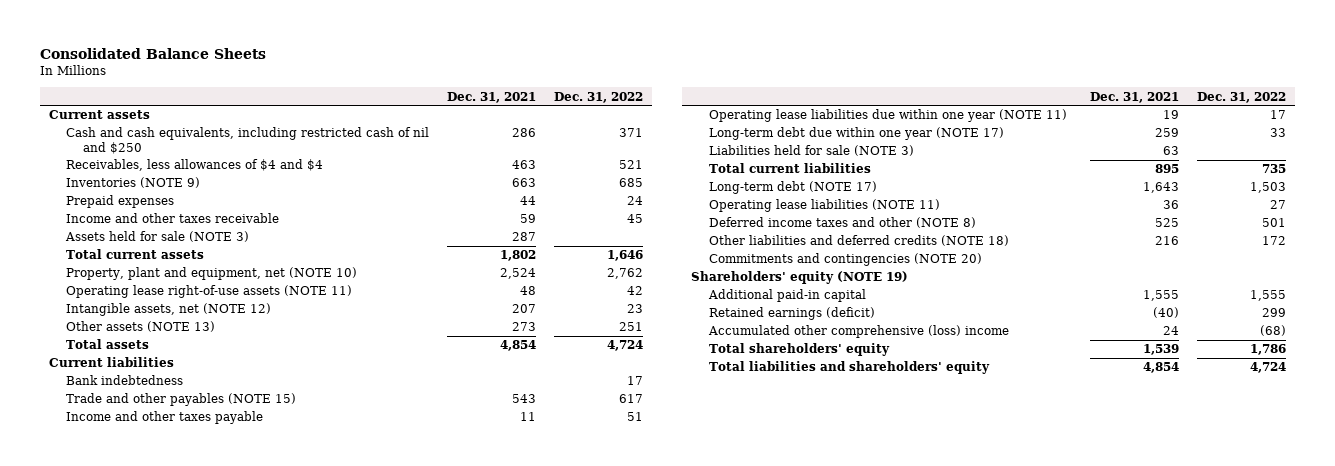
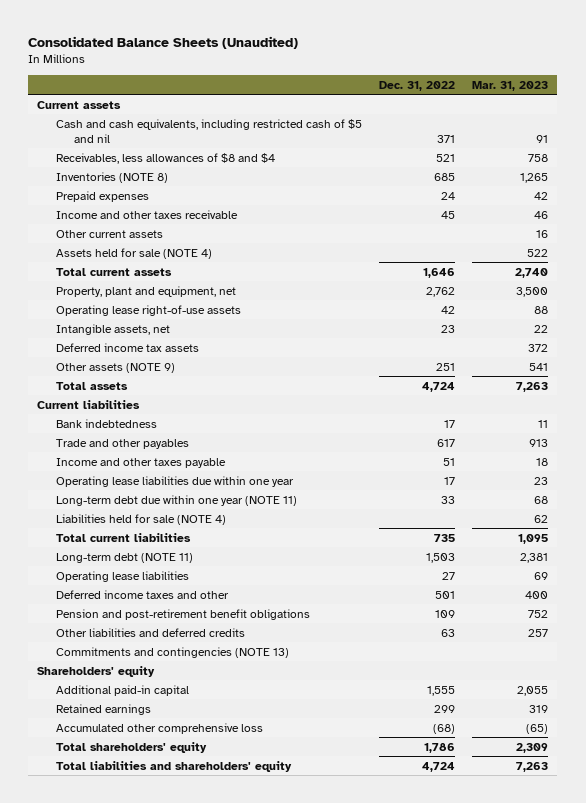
[40,47,267,59] Consolidated Balance Sheets -> [28,36,299,50] Consolidated Balance Sheets (Unaudited)
[447,91,537,103] Dec. 31, 2021 -> none
none -> [472,80,549,91] Mar. 31, 2023
[66,127,430,154] Cash and cash equivalents, including restricted cash of nil and $250 -> [55,118,362,144] Cash and cash equivalents, including restricted cash of $5 and nil
[66,159,324,172] Receivables, less allowances of $4 and $4 -> [55,152,275,164] Receivables, less allowances of $8 and $4
[66,177,201,189] Inventories (NOTE 9) -> [55,171,168,183] Inventories (NOTE 8)
none -> [55,229,163,238] Other current assets
[65,231,250,243] Assets held for sale (NOTE 3) -> [55,247,212,259] Assets held for sale (NOTE 4)
[66,267,358,281] Property, plant and equipment, net (NOTE 10) -> [55,285,236,297] Property, plant and equipment, net
[66,285,353,299] Operating lease right-of-use assets (NOTE 11) -> [55,304,241,316] Operating lease right-of-use assets
[66,303,272,317] Intangible assets, net (NOTE 12) -> [55,323,170,335] Intangible assets, net
none -> [55,342,199,352] Deferred income tax assets
[66,321,216,333] Other assets (NOTE 13) -> [55,362,175,373] Other assets (NOTE 9)
[66,393,297,407] Trade and other payables (NOTE 15) -> [55,438,189,449] Trade and other payables
[708,109,1067,123] Operating lease liabilities due within one year (NOTE 11) -> [55,475,294,487] Operating lease liabilities due within one year
[708,127,1004,141] Long-term debt due within one year (NOTE 17) -> [55,494,297,506] Long-term debt due within one year (NOTE 11)
[708,145,914,157] Liabilities held for sale (NOTE 3) -> [55,513,226,525] Liabilities held for sale (NOTE 4)
[708,181,877,195] Long-term debt (NOTE 17) -> [55,552,193,563] Long-term debt (NOTE 11)
[708,199,940,213] Operating lease liabilities (NOTE 11) -> [55,570,189,582] Operating lease liabilities
[708,217,976,229] Deferred income taxes and other (NOTE 8) -> [55,589,229,599] Deferred income taxes and other
none -> [55,608,310,620] Pension and post-retirement benefit obligations
[708,235,1009,247] Other liabilities and deferred credits (NOTE 18) -> [55,627,245,637] Other liabilities and deferred credits
[1261,236,1286,246] 172 -> [440,628,455,637] 63
[708,253,982,267] Commitments and contingencies (NOTE 20) -> [55,646,289,658] Commitments and contingencies (NOTE 13)
[691,271,909,285] Shareholders' equity (NOTE 19) -> [37,665,156,677] Shareholders' equity
[708,307,875,321] Retained earnings (deficit) -> [55,703,151,715] Retained earnings
[707,325,1009,339] Accumulated other comprehensive (loss) income -> [55,722,263,734] Accumulated other comprehensive loss

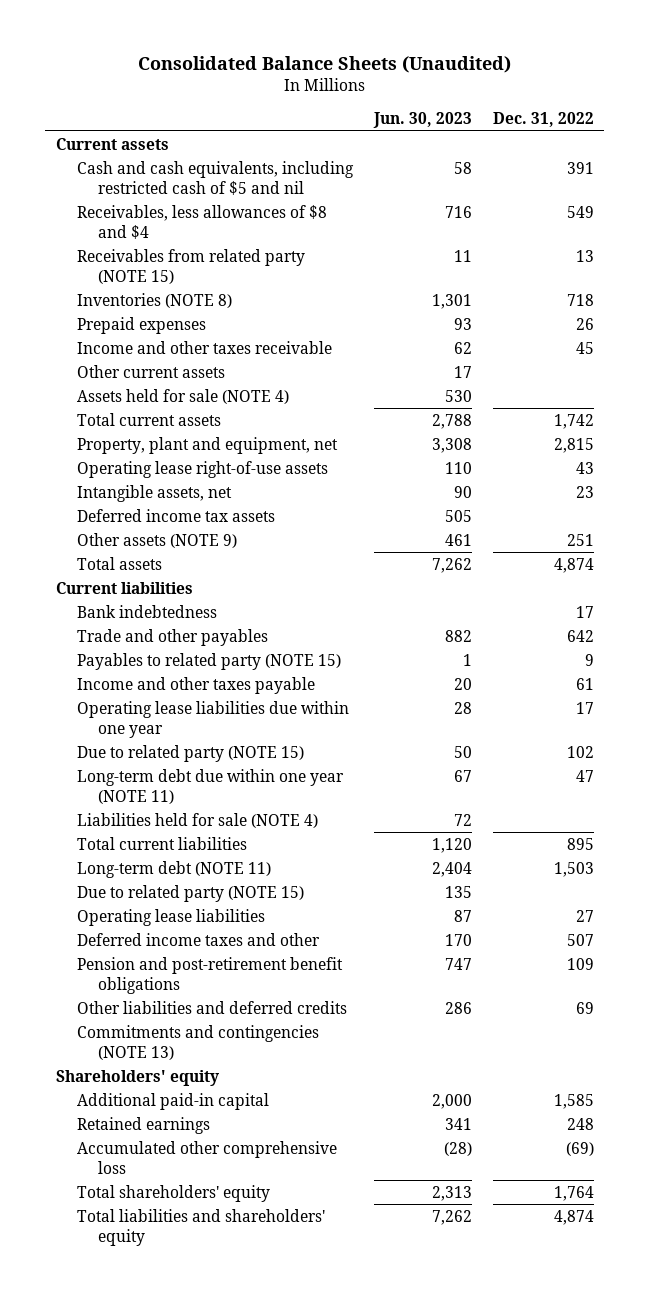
[472,80,549,91] Mar. 31, 2023 -> none
none -> [372,112,472,129] Jun. 30, 2023
[436,135,455,144] 371 -> [566,161,594,174] 391
[435,153,455,162] 521 -> [566,205,594,218] 549
none -> [76,248,305,284] Receivables from related party (NOTE 15)
[433,172,455,181] 685 -> [566,293,594,306] 718
[440,191,455,200] 24 -> [575,317,594,330] 26
[422,267,455,278] 1,646 -> [553,413,594,429] 1,742
[425,286,455,297] 2,762 -> [553,437,594,453] 2,815
[440,305,455,314] 42 -> [575,461,594,474] 43
[421,381,455,392] 4,724 -> [553,557,594,573] 4,874
[436,438,455,447] 617 -> [566,629,594,642] 642
none -> [76,652,341,670] Payables to related party (NOTE 15)
[442,457,455,466] 51 -> [575,677,594,690] 61
none -> [76,744,304,762] Due to related party (NOTE 15)
[440,495,455,504] 33 -> [575,769,594,782] 47
[433,533,455,542] 735 -> [566,837,594,850] 895
none -> [76,884,304,902] Due to related party (NOTE 15)
[434,590,455,599] 501 -> [566,933,594,946] 507
[440,628,455,637] 63 -> [575,1001,594,1014] 69
[426,685,455,696] 1,555 -> [553,1093,594,1109] 1,585
[433,704,455,713] 299 -> [566,1117,594,1130] 248
[432,723,455,734] (68) -> [565,1141,594,1156] (69)
[423,742,455,753] 1,786 -> [553,1185,594,1201] 1,764
[421,761,455,772] 4,724 -> [553,1209,594,1225] 4,874

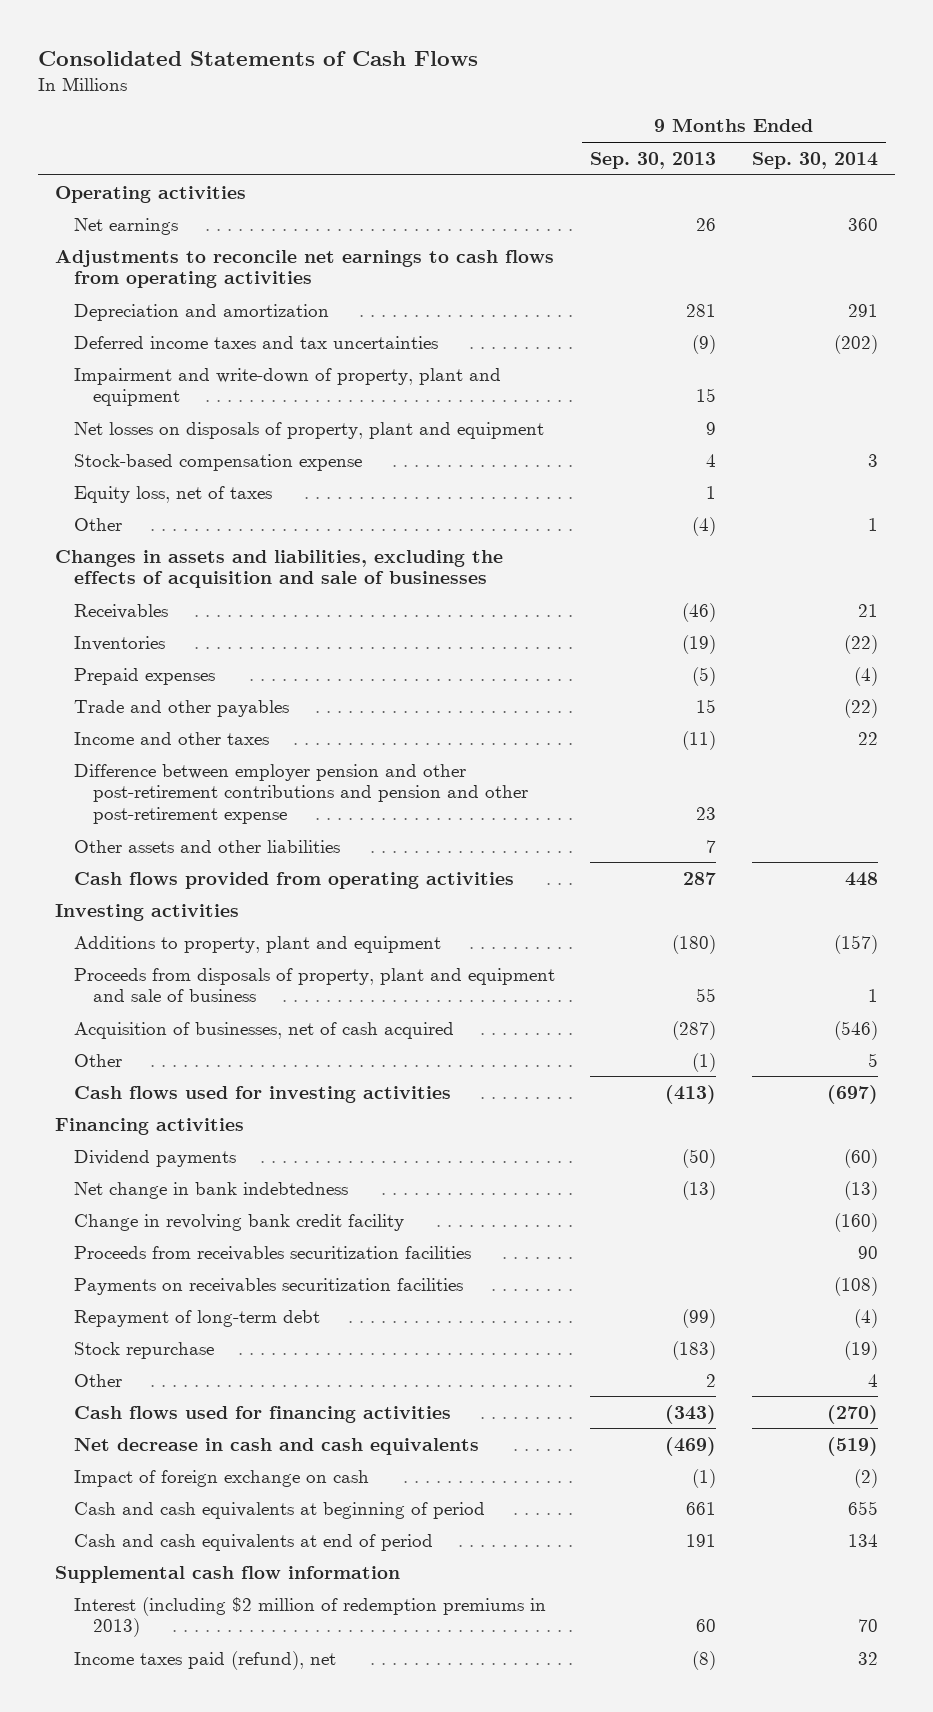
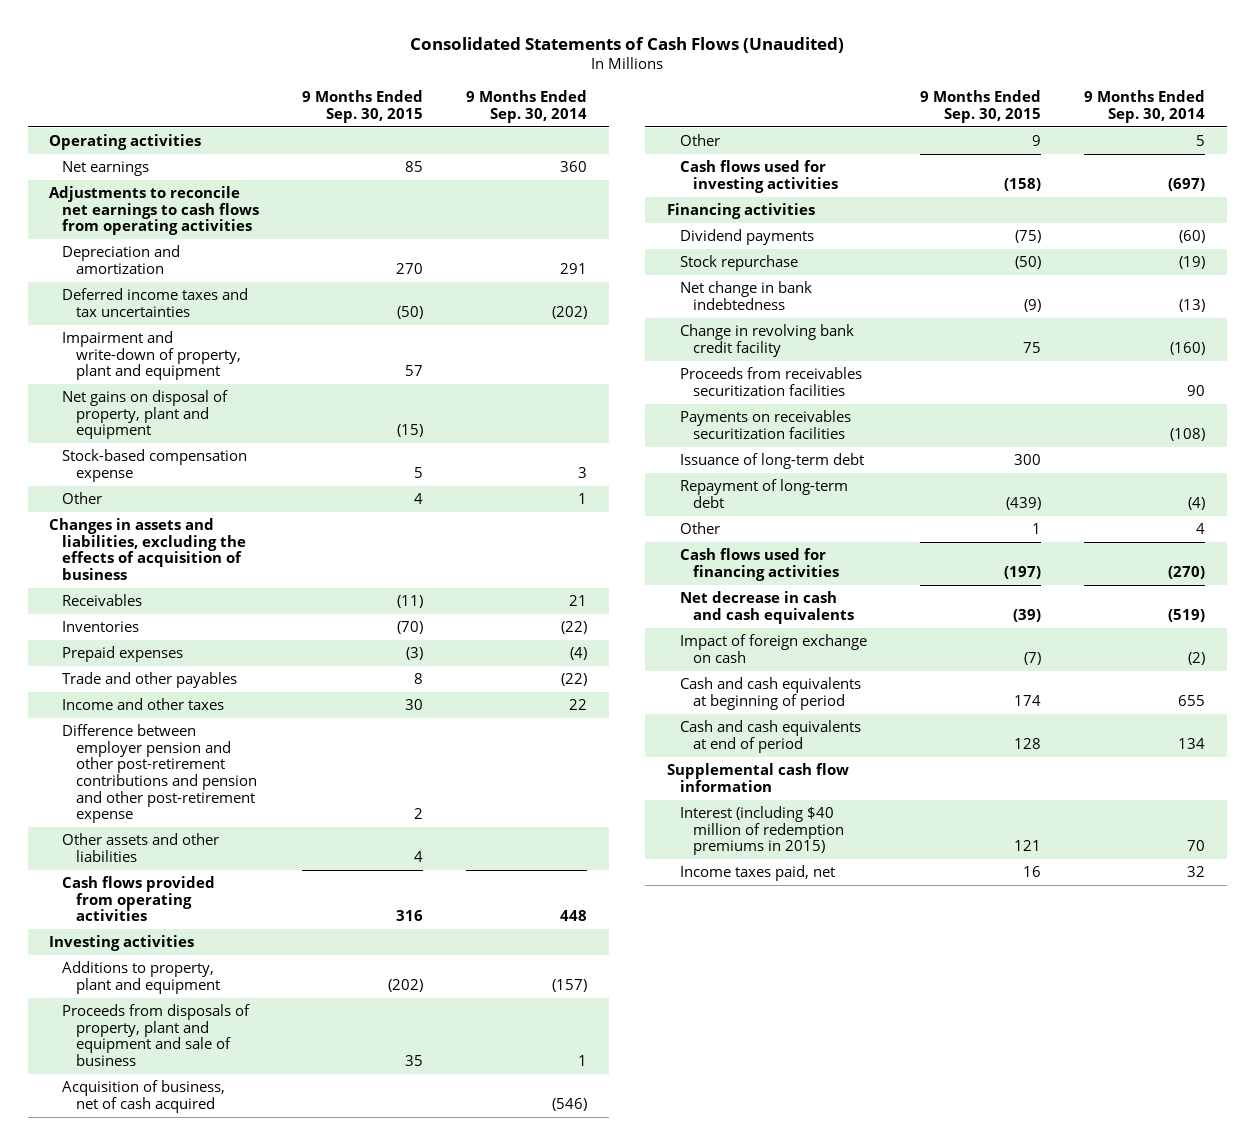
[37,51,478,67] Consolidated Statements of Cash Flows -> [410,36,845,53] Consolidated Statements of Cash Flows (Unaudited)
[590,151,717,169] Sep. 30, 2013 -> none
none -> [302,90,424,123] 9 Months Ended Sep. 30, 2015
[74,421,545,439] Net losses on disposals of property, plant and equipment -> [62,390,229,440] Net gains on disposal of property, plant and equipment
[74,485,273,503] Equity loss, net of taxes -> none
[55,549,504,589] Changes in assets and liabilities, excluding the effects of acquisition and sale of businesses -> [49,518,247,581] Changes in assets and liabilities, excluding the effects of acquisition of business
[74,1021,455,1039] Acquisition of businesses, net of cash acquired -> [62,1080,226,1113] Acquisition of business, net of cash acquired
[74,1341,215,1359] Stock repurchase -> [679,255,798,272] Stock repurchase
none -> [679,453,864,470] Issuance of long-term debt
[74,1596,547,1638] Interest (including $2 million of redemption premiums in 2013) -> [679,806,845,856] Interest (including $40 million of redemption premiums in 2015)
[74,1650,337,1670] Income taxes paid (refund), net -> [679,865,835,882] Income taxes paid, net

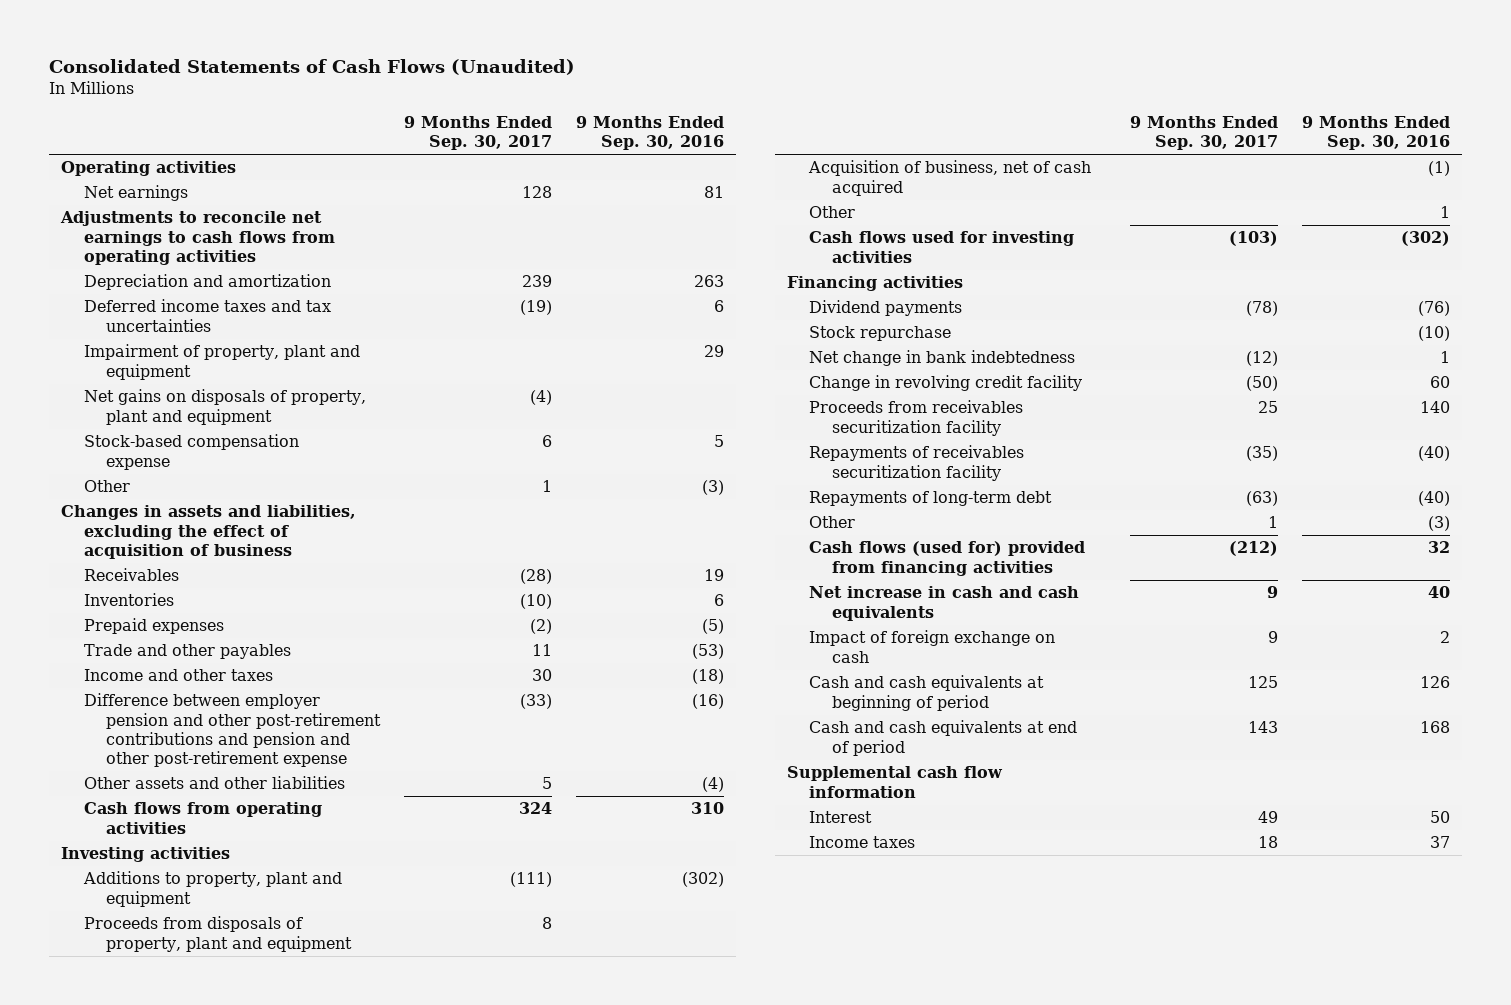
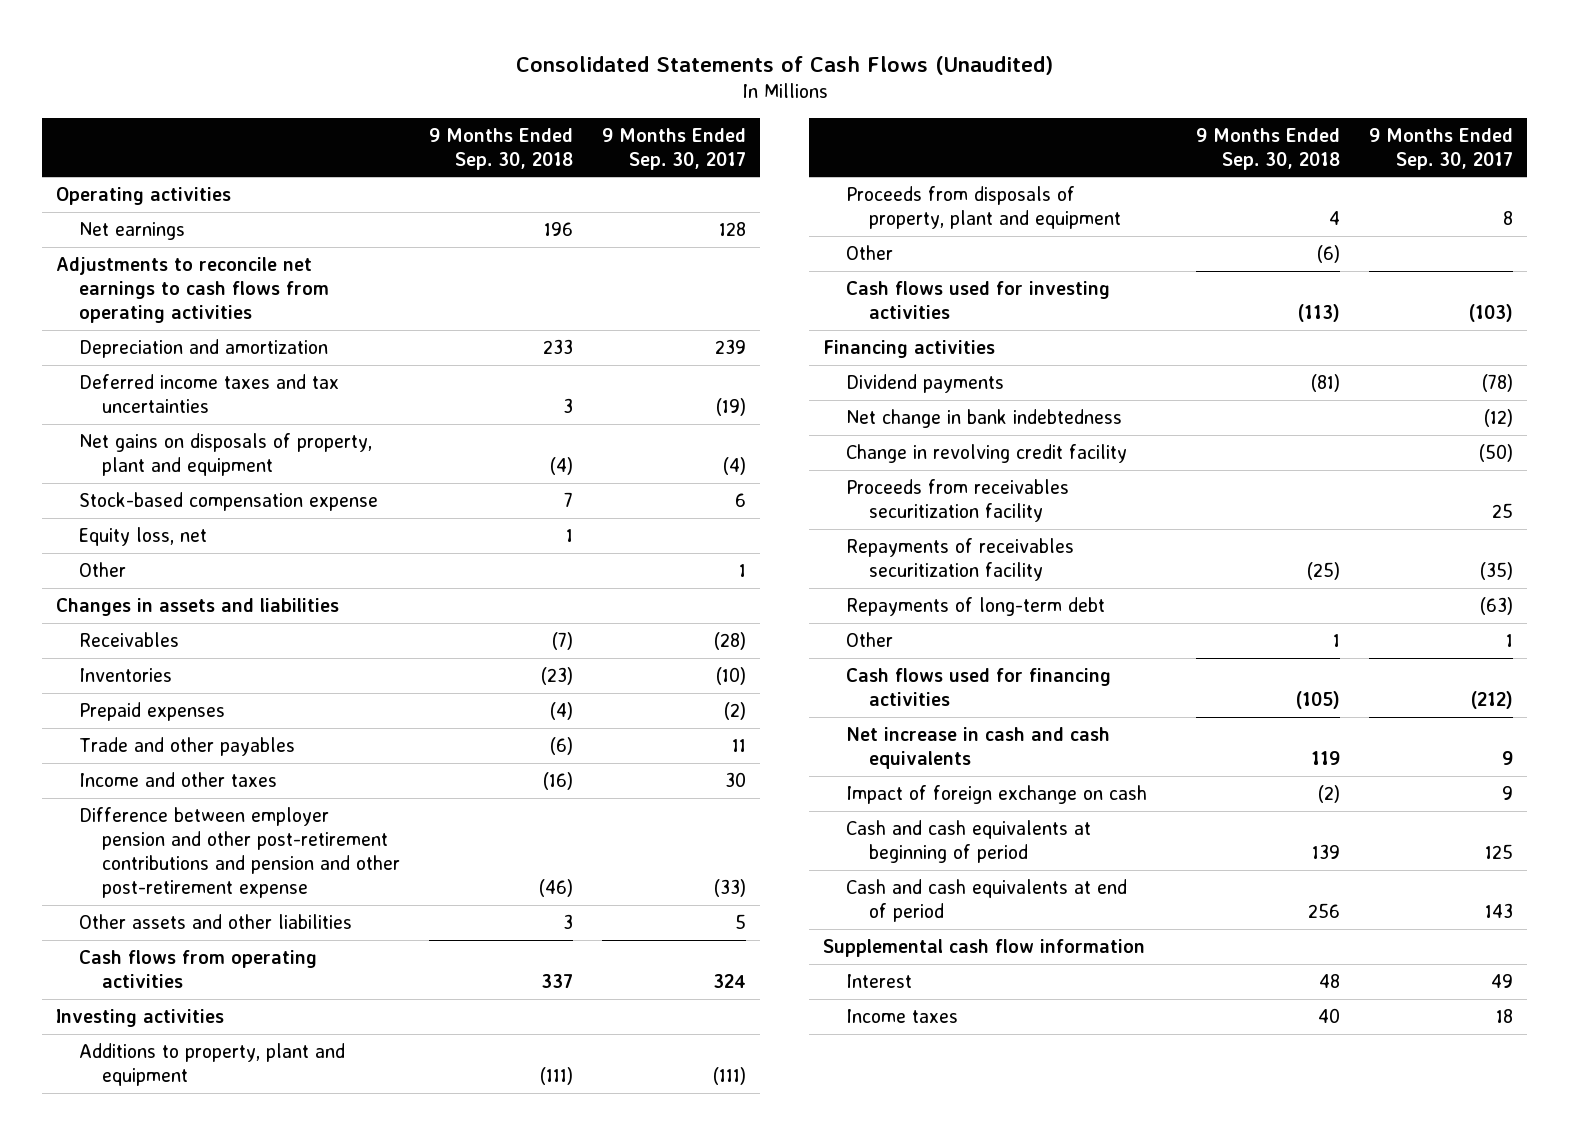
[576,115,725,150] 9 Months Ended Sep. 30, 2016 -> none
none -> [428,127,573,170] 9 Months Ended Sep. 30, 2018
[83,344,360,380] Impairment of property, plant and equipment -> none
none -> [79,526,208,546] Equity loss, net
[61,505,357,560] Changes in assets and liabilities, excluding the effect of acquisition of business -> [56,597,340,616] Changes in assets and liabilities
[808,160,1092,196] Acquisition of business, net of cash acquired -> none
[809,326,952,342] Stock repurchase -> none
[809,541,1086,576] Cash flows (used for) provided from financing activities -> [846,667,1112,706] Cash flows used for financing activities

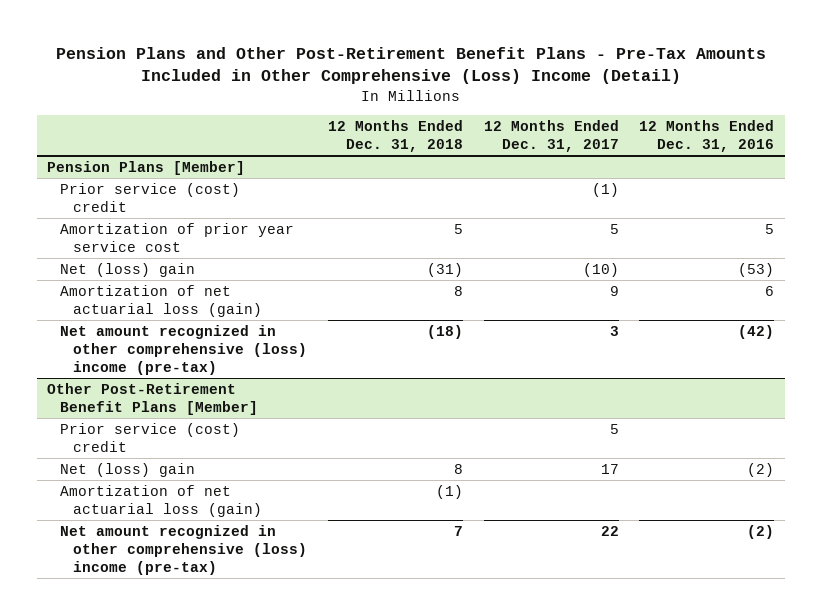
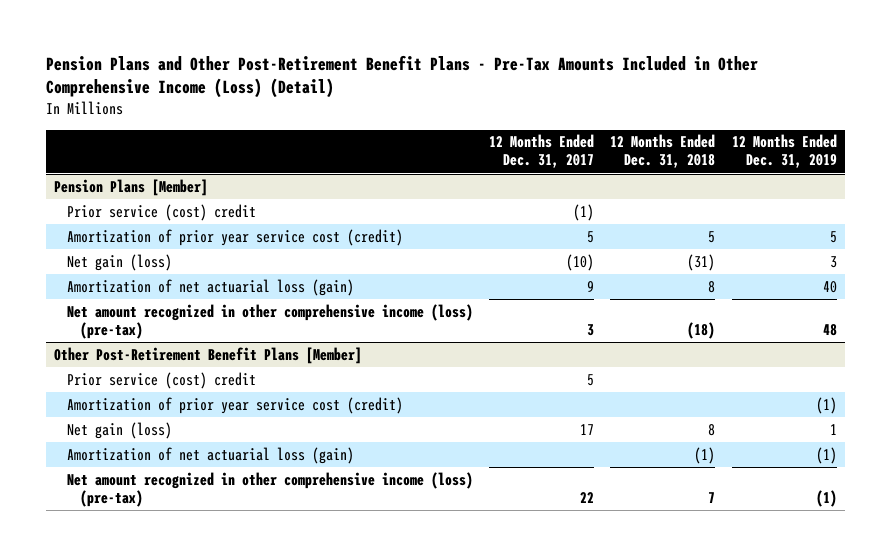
[55,47,766,85] Pension Plans and Other Post-Retirement Benefit Plans - Pre-Tax Amounts Included in Other Comprehensive (Loss) Income (Detail) -> [45,54,758,99] Pension Plans and Other Post-Retirement Benefit Plans - Pre-Tax Amounts Included in Other Comprehensive Income (Loss) (Detail)
[639,120,775,152] 12 Months Ended Dec. 31, 2016 -> none
none -> [731,134,837,169] 12 Months Ended Dec. 31, 2019
[60,222,295,252] Amortization of prior year service cost -> [67,228,404,246] Amortization of prior year service cost (credit)
[60,262,196,277] Net (loss) gain -> [67,253,173,271] Net gain (loss)
[60,324,308,375] Net amount recognized in other comprehensive (loss) income (pre-tax) -> [67,303,474,339] Net amount recognized in other comprehensive income (loss) (pre-tax)
none -> [67,396,404,414] Amortization of prior year service cost (credit)
[60,462,196,477] Net (loss) gain -> [67,421,173,439] Net gain (loss)
[60,524,308,575] Net amount recognized in other comprehensive (loss) income (pre-tax) -> [67,471,474,507] Net amount recognized in other comprehensive income (loss) (pre-tax)

